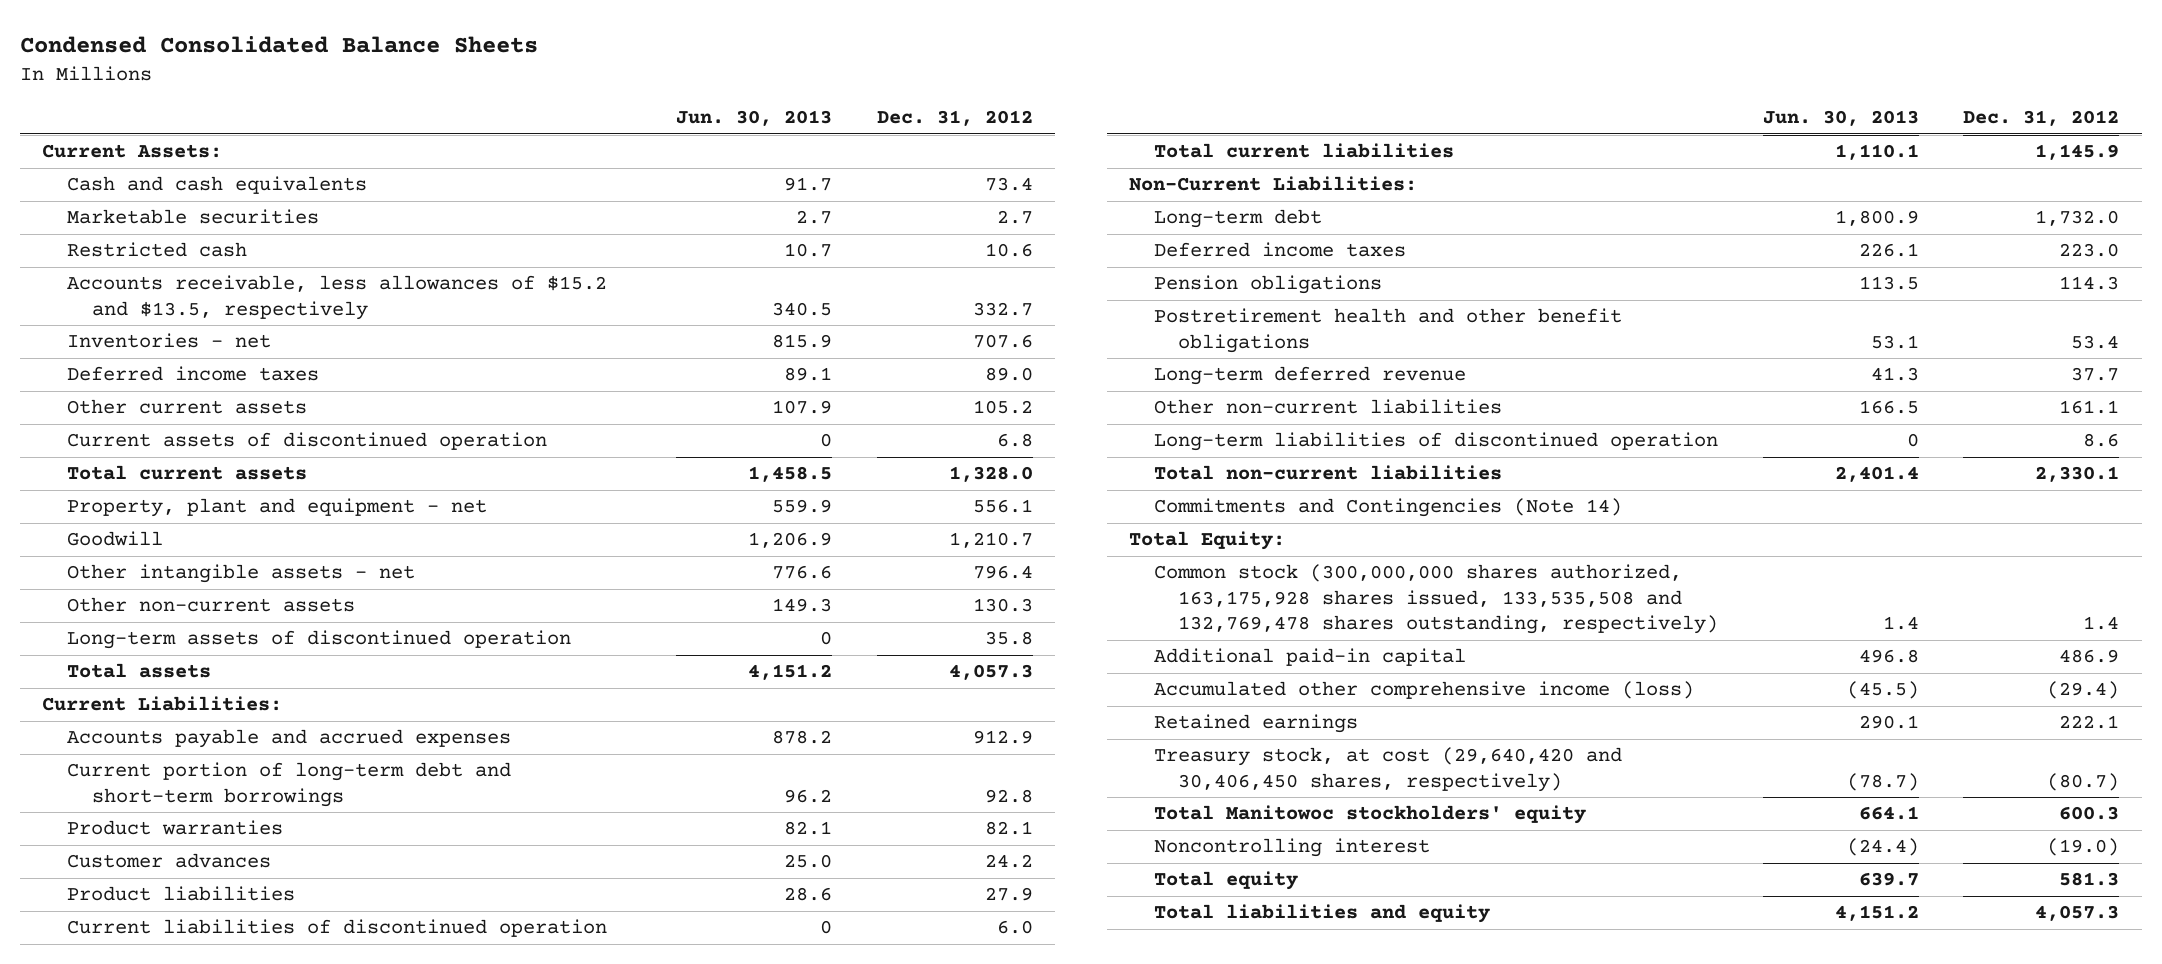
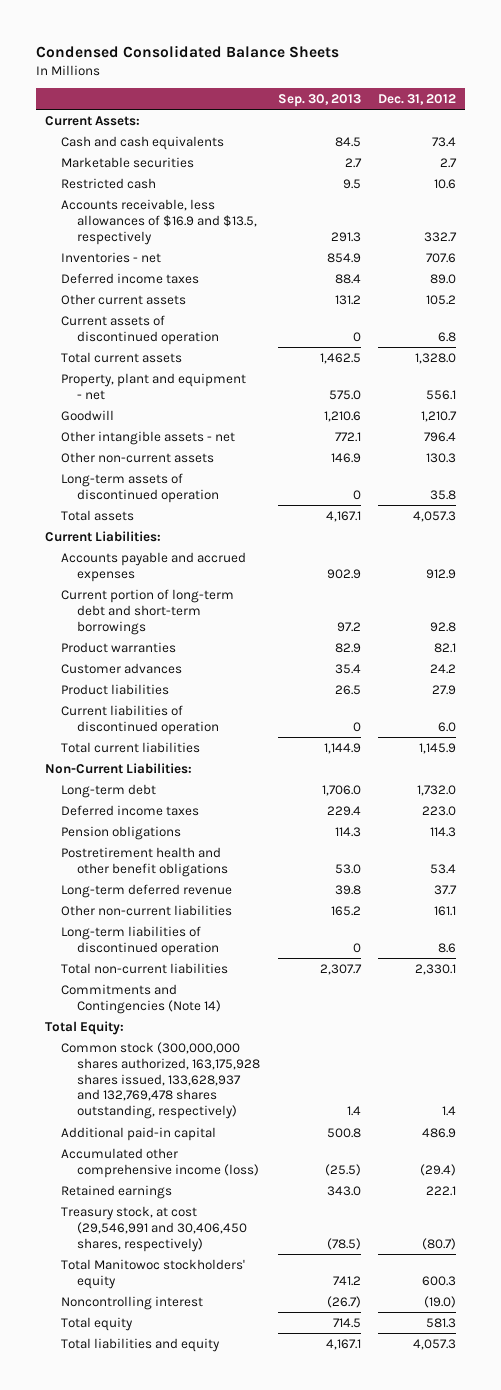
[676,110,833,127] Jun. 30, 2013 -> none
none -> [277,93,361,107] Sep. 30, 2013
[66,275,607,320] Accounts receivable, less allowances of $15.2 and $13.5, respectively -> [61,198,258,245] Accounts receivable, less allowances of $16.9 and $13.5, respectively
[1153,564,1719,635] Common stock (300,000,000 shares authorized, 163,175,928 shares issued, 133,535,508 and 132,769,478 shares outstanding, respectively) -> [61,1041,261,1120] Common stock (300,000,000 shares authorized, 163,175,928 shares issued, 133,628,937 and 132,769,478 shares outstanding, respectively)
[1153,747,1622,792] Treasury stock, at cost (29,640,420 and 30,406,450 shares, respectively) -> [61,1205,248,1252] Treasury stock, at cost (29,546,991 and 30,406,450 shares, respectively)

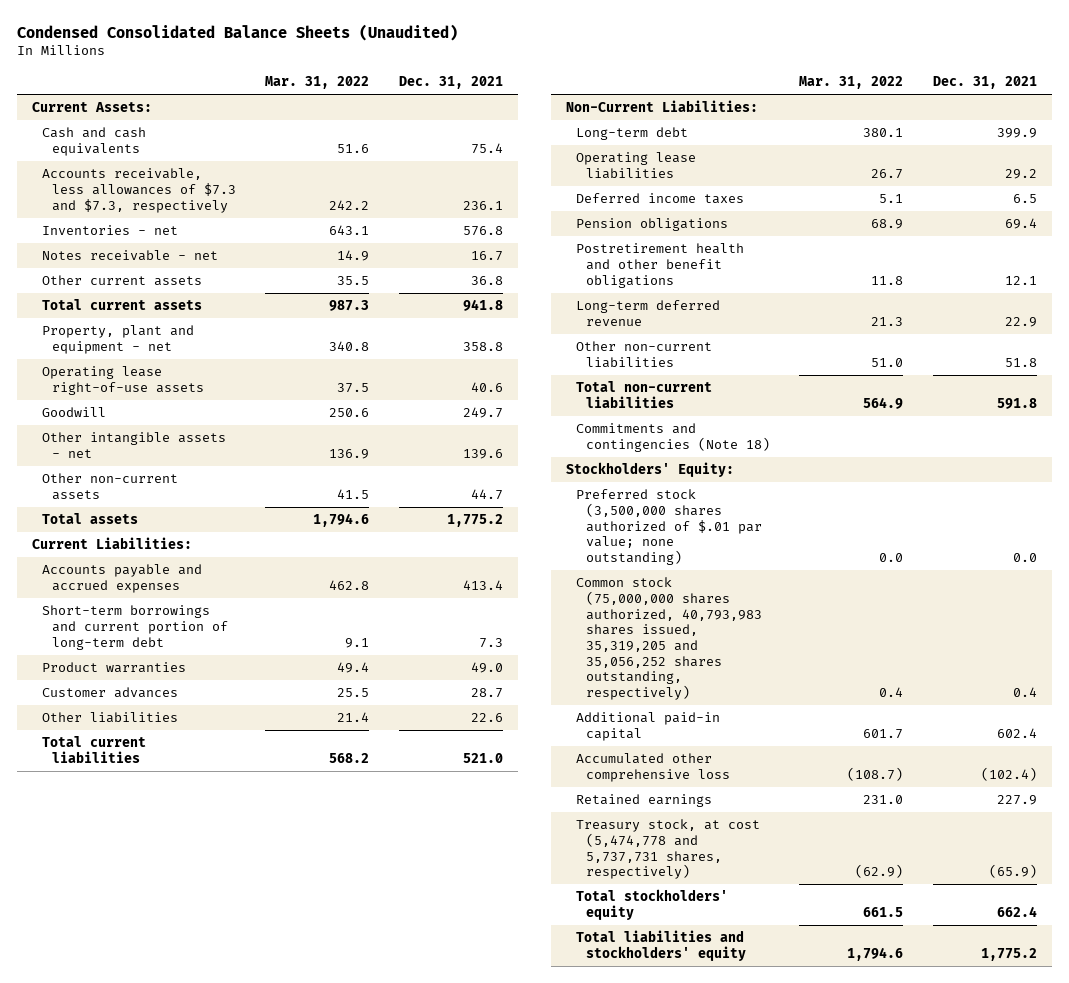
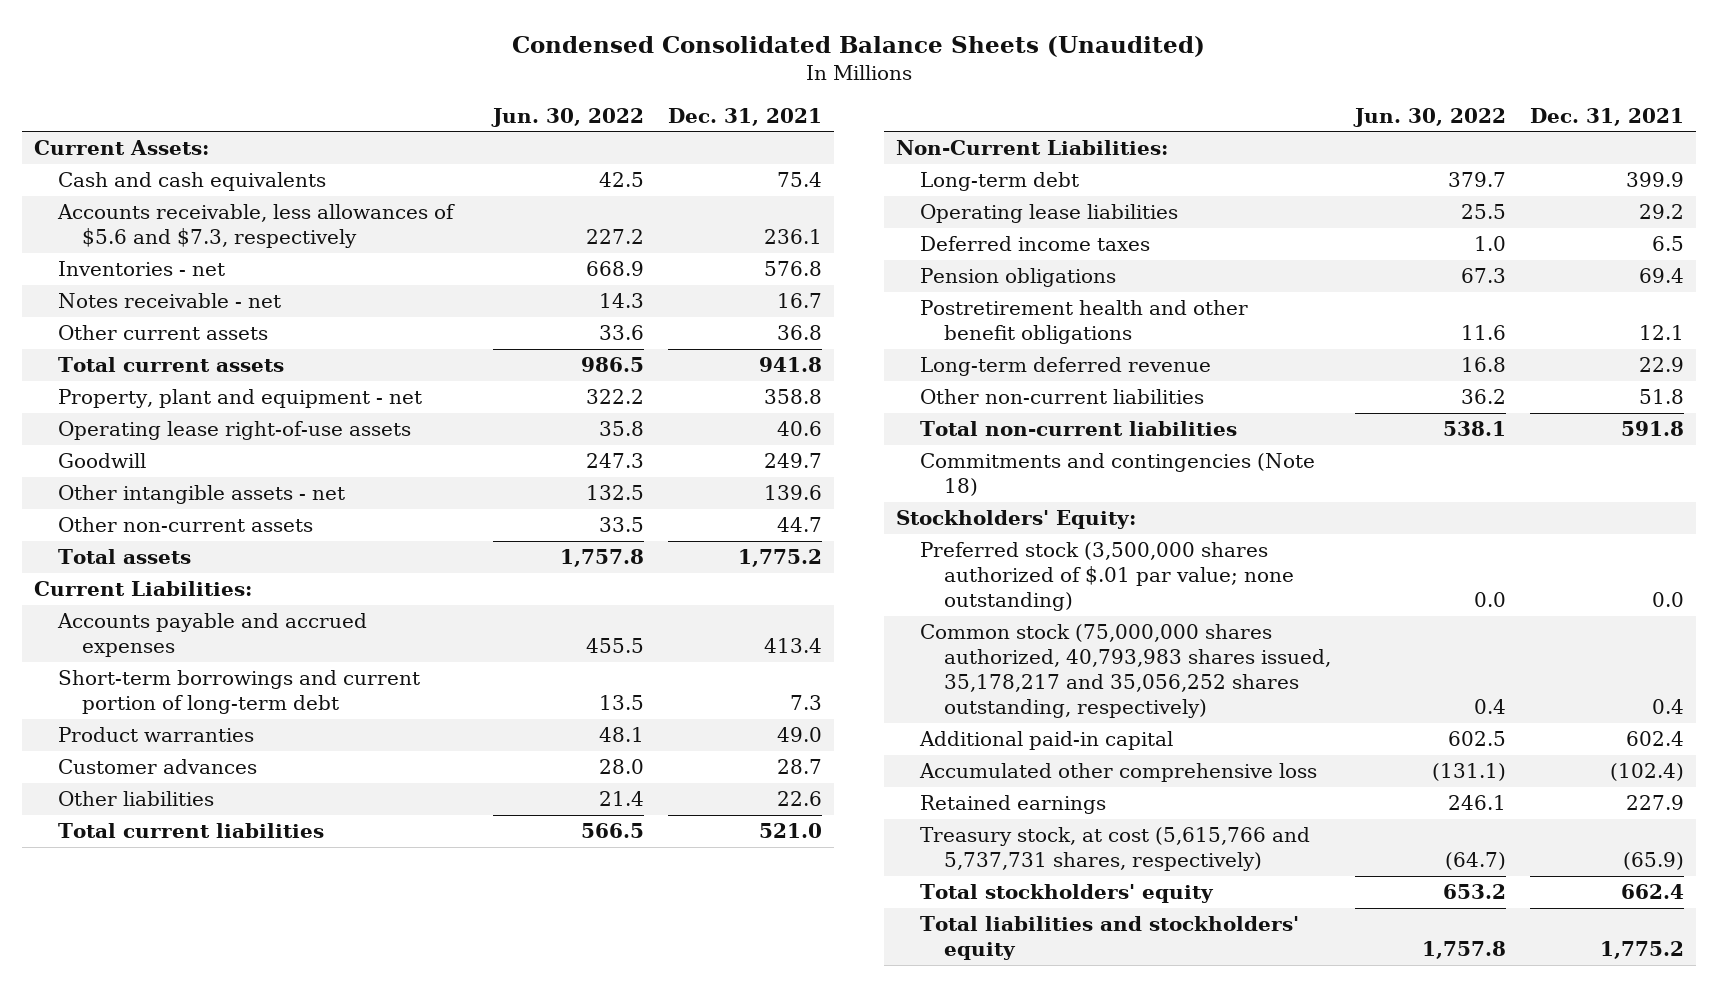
[265,75,370,89] Mar. 31, 2022 -> none
none -> [491,107,645,127] Jun. 30, 2022
[41,168,236,213] Accounts receivable, less allowances of $7.3 and $7.3, respectively -> [57,204,456,249] Accounts receivable, less allowances of $5.6 and $7.3, respectively
[575,577,762,700] Common stock (75,000,000 shares authorized, 40,793,983 shares issued, 35,319,205 and 35,056,252 shares outstanding, respectively) -> [919,624,1331,719] Common stock (75,000,000 shares authorized, 40,793,983 shares issued, 35,178,217 and 35,056,252 shares outstanding, respectively)
[575,819,760,880] Treasury stock, at cost (5,474,778 and 5,737,731 shares, respectively) -> [919,827,1310,872] Treasury stock, at cost (5,615,766 and 5,737,731 shares, respectively)

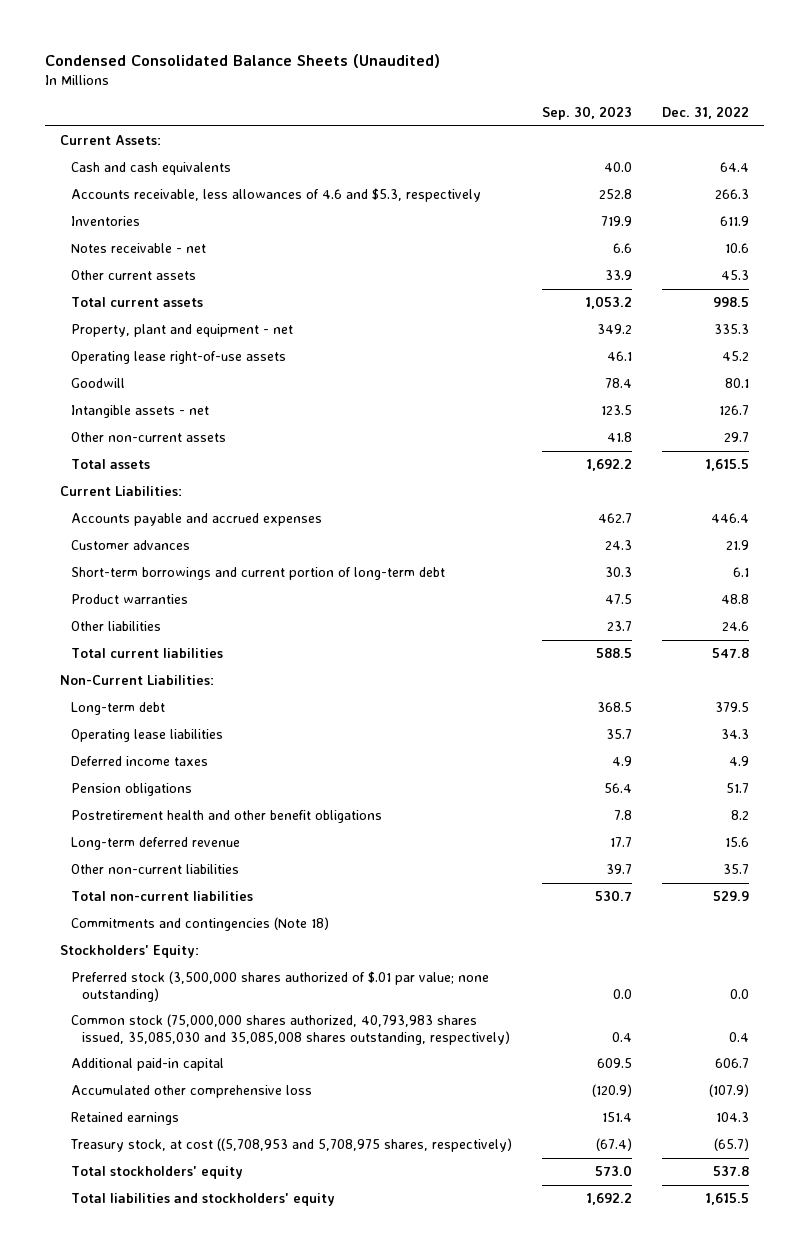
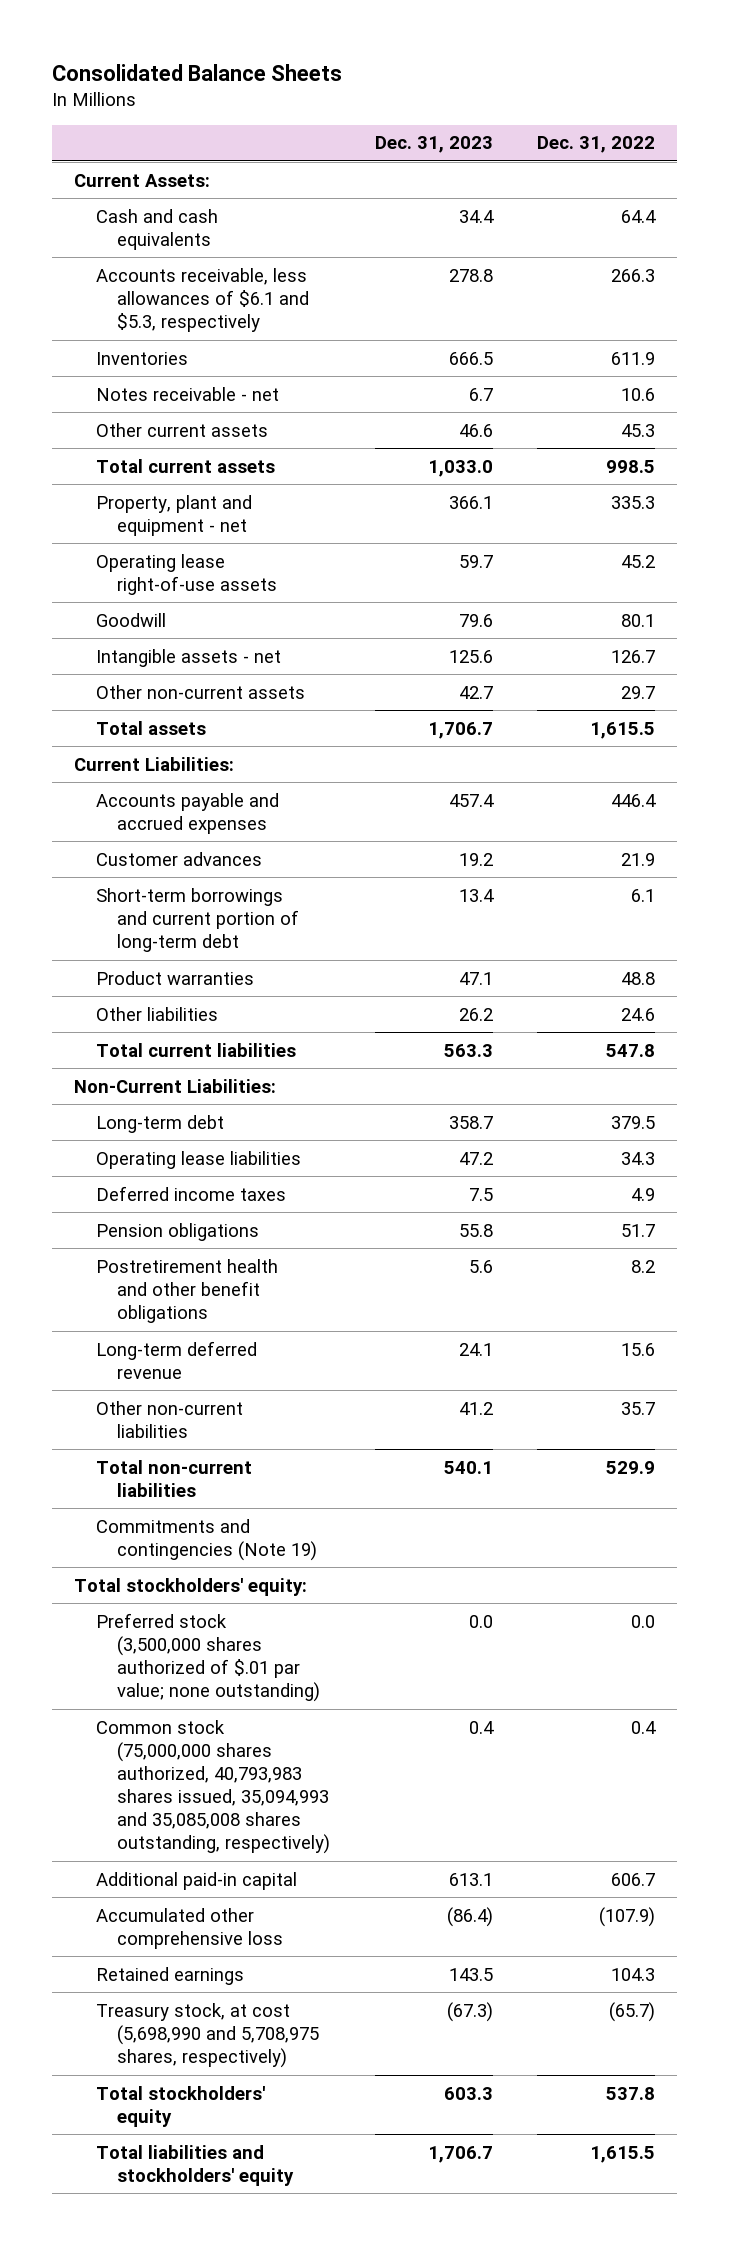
[44,54,440,69] Condensed Consolidated Balance Sheets (Unaudited) -> [52,63,343,81] Consolidated Balance Sheets
[541,106,632,121] Sep. 30, 2023 -> none
none -> [374,136,493,154] Dec. 31, 2023
[70,188,481,203] Accounts receivable, less allowances of 4.6 and $5.3, respectively -> [95,267,310,332] Accounts receivable, less allowances of $6.1 and $5.3, respectively
[70,917,329,932] Commitments and contingencies (Note 18) -> [95,1518,318,1561] Commitments and contingencies (Note 19)
[59,945,199,959] Stockholders' Equity: -> [74,1577,308,1596] Total stockholders' equity:
[70,1014,510,1045] Common stock (75,000,000 shares authorized, 40,793,983 shares issued, 35,085,030 and 35,085,008 shares outstanding, respectively) -> [95,1719,331,1855] Common stock (75,000,000 shares authorized, 40,793,983 shares issued, 35,094,993 and 35,085,008 shares outstanding, respectively)
[69,1138,512,1153] Treasury stock, at cost ((5,708,953 and 5,708,975 shares, respectively) -> [95,2002,320,2068] Treasury stock, at cost (5,698,990 and 5,708,975 shares, respectively)

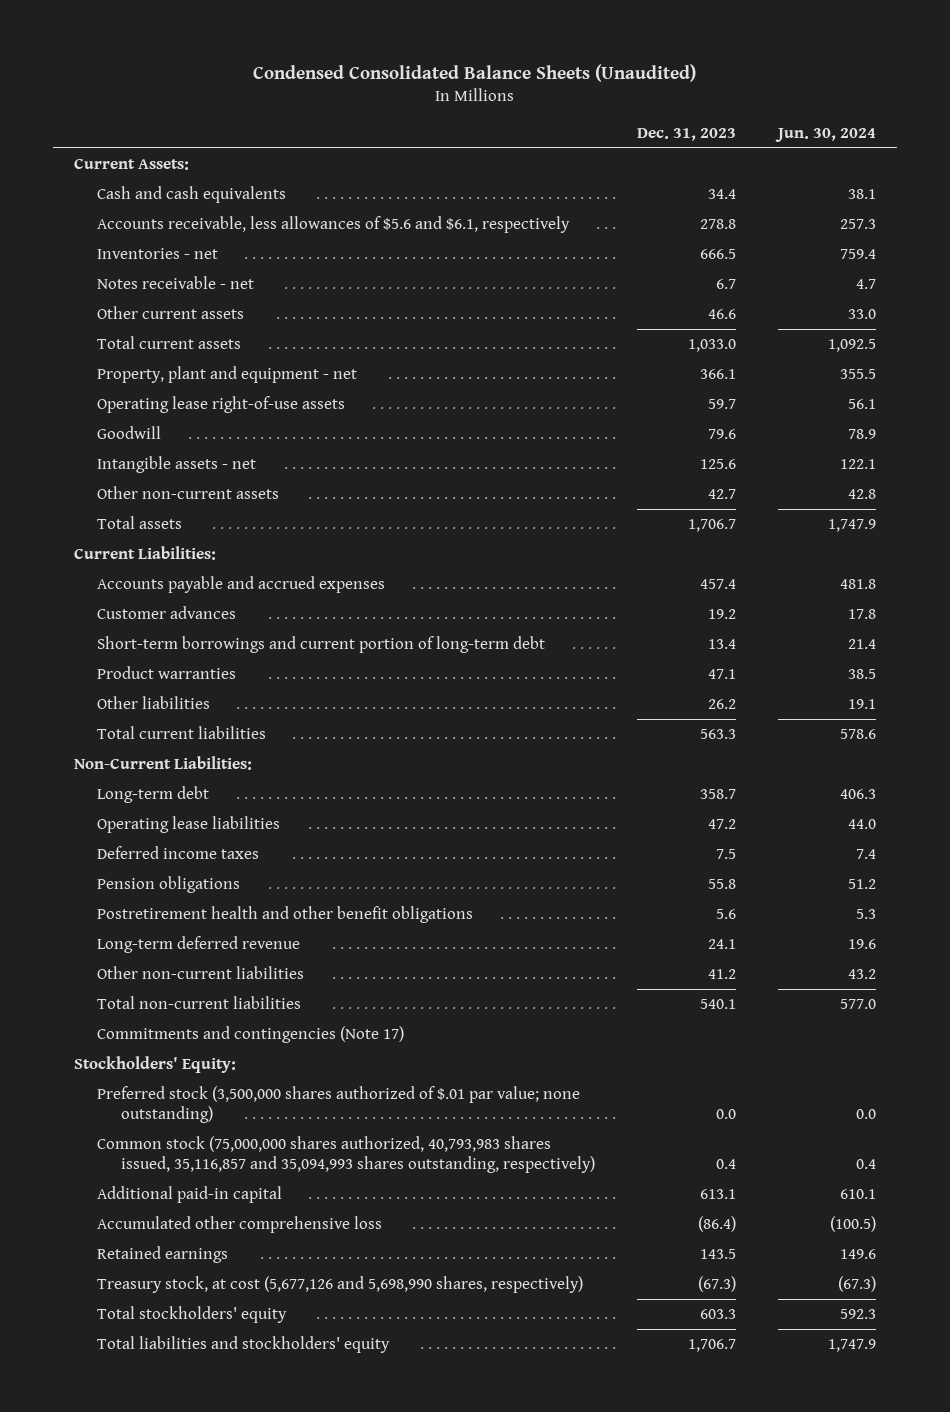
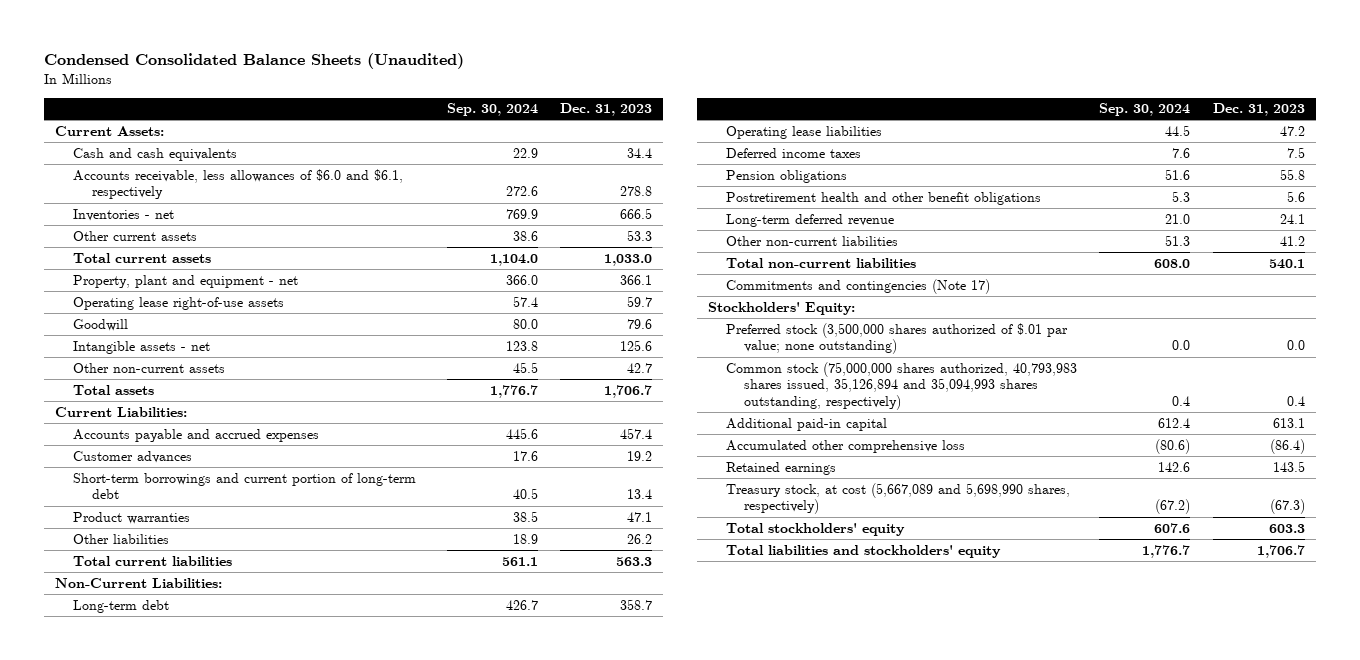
[774,127,876,142] Jun. 30, 2024 -> none
none -> [446,103,538,117] Sep. 30, 2024
[97,216,571,234] Accounts receivable, less allowances of $5.6 and $6.1, respectively -> [73,168,404,200] Accounts receivable, less allowances of $6.0 and $6.1, respectively
[97,276,255,290] Notes receivable - net -> none
[707,309,736,320] 46.6 -> [626,229,652,241] 53.3
[97,1136,596,1174] Common stock (75,000,000 shares authorized, 40,793,983 shares issued, 35,116,857 and 35,094,993 shares outstanding, respectively) -> [726,361,1078,411] Common stock (75,000,000 shares authorized, 40,793,983 shares issued, 35,126,894 and 35,094,993 shares outstanding, respectively)
[97,1276,584,1294] Treasury stock, at cost (5,677,126 and 5,698,990 shares, respectively) -> [726,482,1071,515] Treasury stock, at cost (5,667,089 and 5,698,990 shares, respectively)

